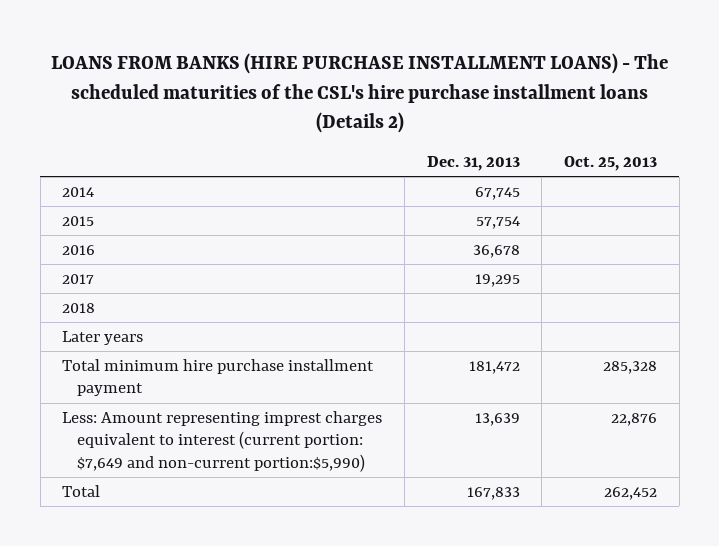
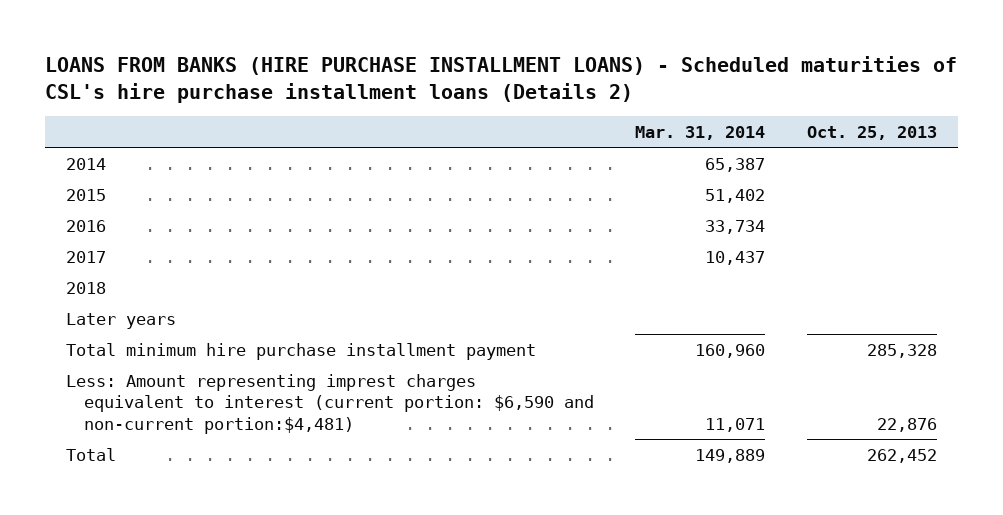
[50,53,668,134] LOANS FROM BANKS (HIRE PURCHASE INSTALLMENT LOANS) - The scheduled maturities of the CSL's hire purchase installment loans (Details 2) -> [45,56,958,103] LOANS FROM BANKS (HIRE PURCHASE INSTALLMENT LOANS) - Scheduled maturities of CSL's hire purchase installment loans (Details 2)
[426,156,520,172] Dec. 31, 2013 -> none
none -> [635,126,766,141] Mar. 31, 2014
[62,411,383,472] Less: Amount representing imprest charges equivalent to interest (current portion: $7,649 and non-current portion:$5,990) -> [66,373,595,434] Less: Amount representing imprest charges equivalent to interest (current portion: $6,590 and non-current portion:$4,481)

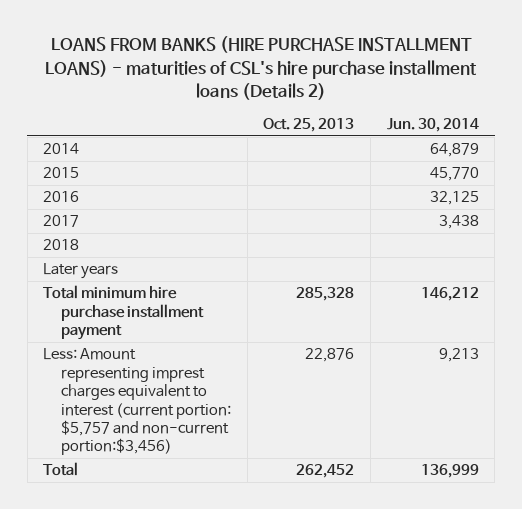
[45,56,958,103] LOANS FROM BANKS (HIRE PURCHASE INSTALLMENT LOANS) - Scheduled maturities of CSL's hire purchase installment loans (Details 2) -> [44,36,477,100] LOANS FROM BANKS (HIRE PURCHASE INSTALLMENT LOANS) - maturities of CSL's hire purchase installment loans (Details 2)
[635,126,766,141] Mar. 31, 2014 -> none
none -> [386,118,479,133] Jun. 30, 2014
[66,373,595,434] Less: Amount representing imprest charges equivalent to interest (current portion: $6,590 and non-current portion:$4,481) -> [43,348,232,456] Less: Amount representing imprest charges equivalent to interest (current portion: $5,757 and non-current portion:$3,456)

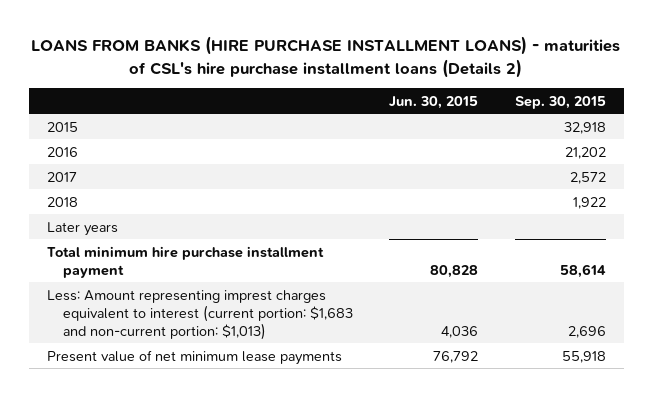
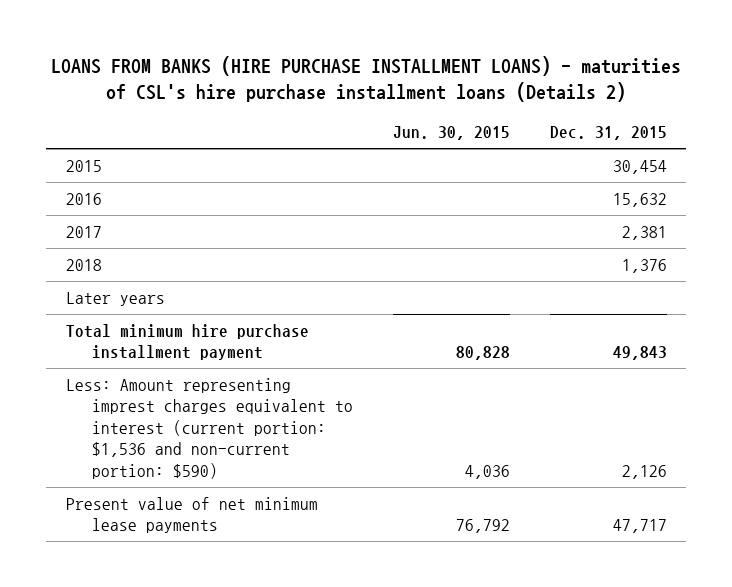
[515,95,607,109] Sep. 30, 2015 -> none
none -> [549,126,667,141] Dec. 31, 2015
[46,289,353,340] Less: Amount representing imprest charges equivalent to interest (current portion: $1,683 and non-current portion: $1,013) -> [65,377,353,480] Less: Amount representing imprest charges equivalent to interest (current portion: $1,536 and non-current portion: $590)

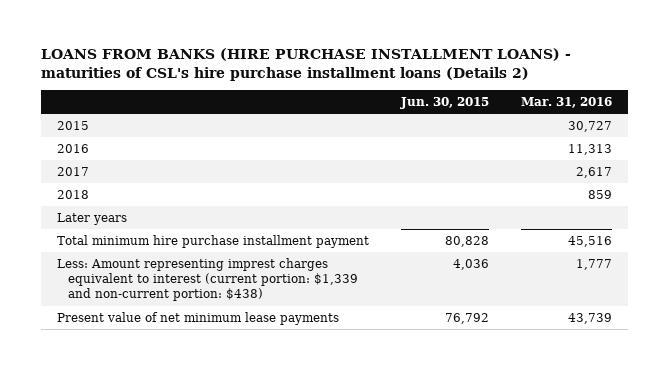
[549,126,667,141] Dec. 31, 2015 -> none
none -> [521,96,613,108] Mar. 31, 2016
[65,377,353,480] Less: Amount representing imprest charges equivalent to interest (current portion: $1,536 and non-current portion: $590) -> [57,258,358,302] Less: Amount representing imprest charges equivalent to interest (current portion: $1,339 and non-current portion: $438)

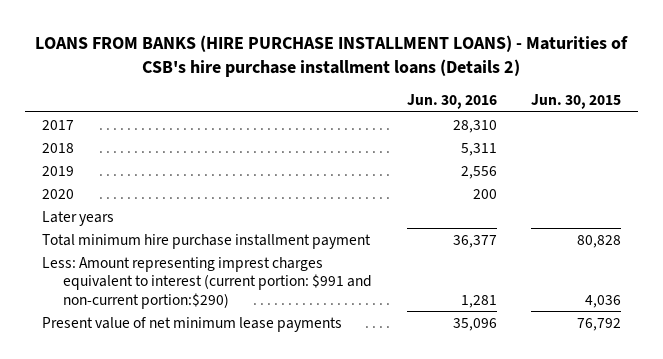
[41,48,572,81] LOANS FROM BANKS (HIRE PURCHASE INSTALLMENT LOANS) - maturities of CSL's hire purchase installment loans (Details 2) -> [35,34,629,78] LOANS FROM BANKS (HIRE PURCHASE INSTALLMENT LOANS) - Maturities of CSB's hire purchase installment loans (Details 2)
[521,96,613,108] Mar. 31, 2016 -> none
none -> [406,94,497,110] Jun. 30, 2016
[57,121,90,131] 2015 -> none
[57,144,90,154] 2016 -> none
none -> [41,165,74,176] 2019
none -> [41,188,74,199] 2020
[57,258,358,302] Less: Amount representing imprest charges equivalent to interest (current portion: $1,339 and non-current portion: $438) -> [41,256,373,309] Less: Amount representing imprest charges equivalent to interest (current portion: $991 and non-current portion:$290)

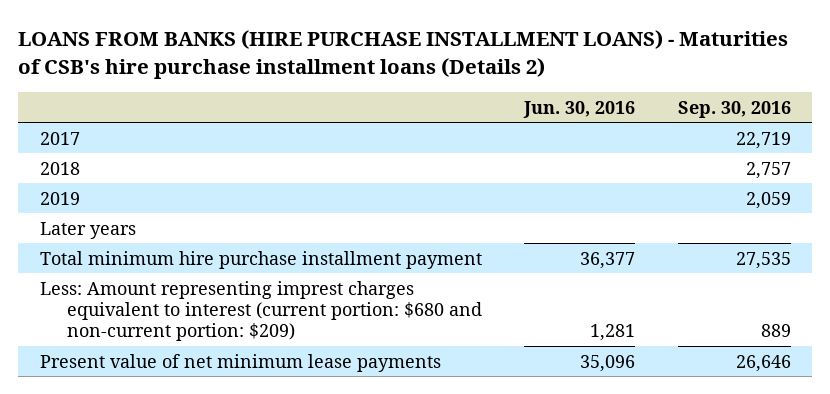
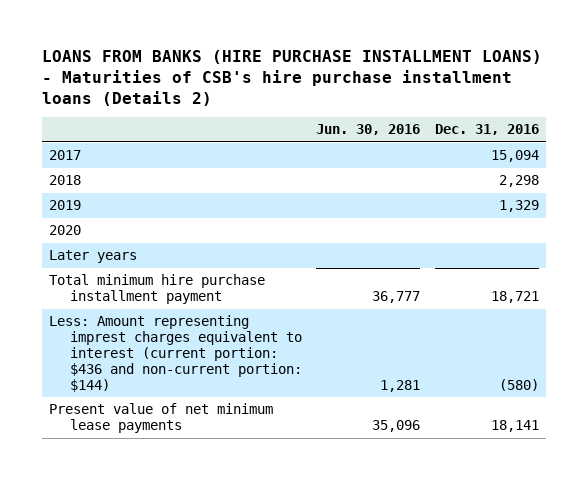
[677,100,791,118] Sep. 30, 2016 -> none
none -> [434,124,539,136] Dec. 31, 2016
none -> [48,225,81,236] 2020
[580,251,636,269] 36,377 -> [372,291,421,304] 36,777
[39,280,482,342] Less: Amount representing imprest charges equivalent to interest (current portion: $680 and non-current portion: $209) -> [48,315,302,392] Less: Amount representing imprest charges equivalent to interest (current portion: $436 and non-current portion: $144)

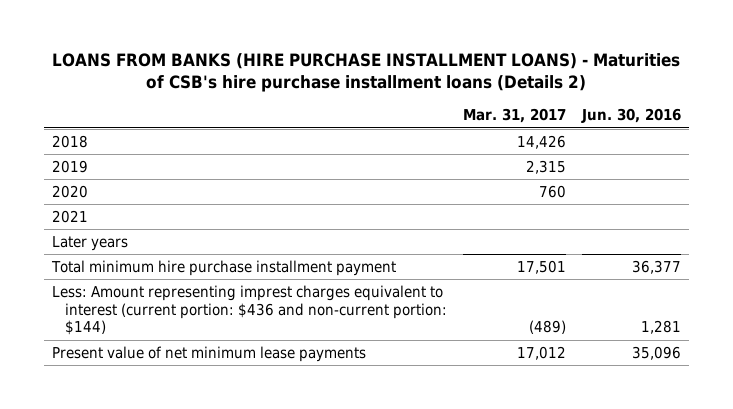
[434,124,539,136] Dec. 31, 2016 -> none
none -> [462,108,566,124] Mar. 31, 2017
[48,150,81,161] 2017 -> none
none -> [51,209,88,223] 2021
[372,291,421,304] 36,777 -> [631,259,681,274] 36,377

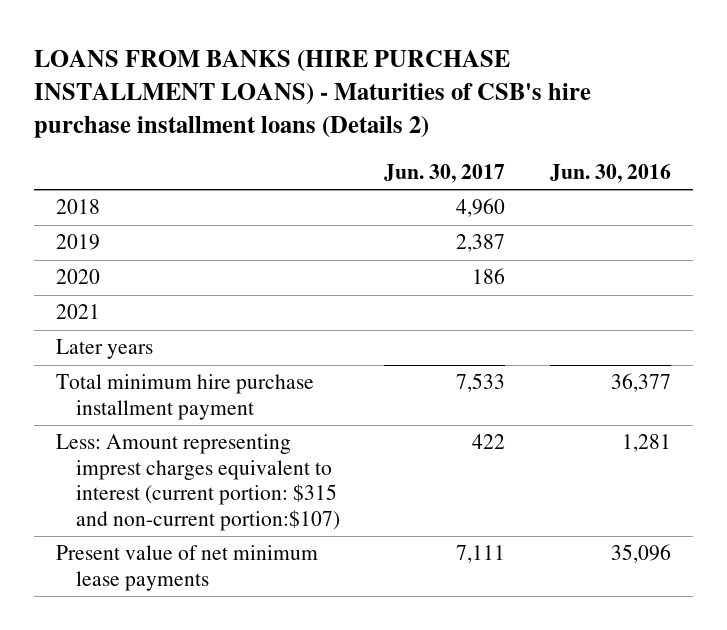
[462,108,566,124] Mar. 31, 2017 -> none
none -> [384,163,506,183] Jun. 30, 2017
[51,284,447,336] Less: Amount representing imprest charges equivalent to interest (current portion: $436 and non-current portion: $144) -> [56,434,340,531] Less: Amount representing imprest charges equivalent to interest (current portion: $315 and non-current portion:$107)

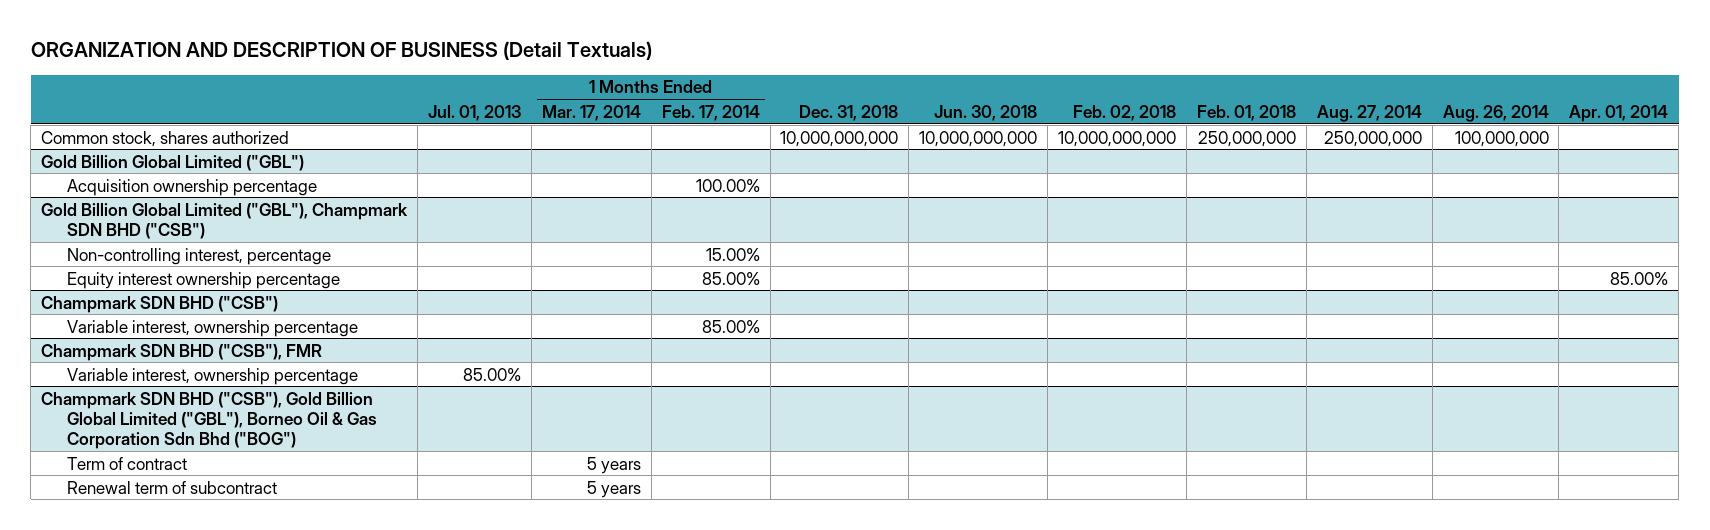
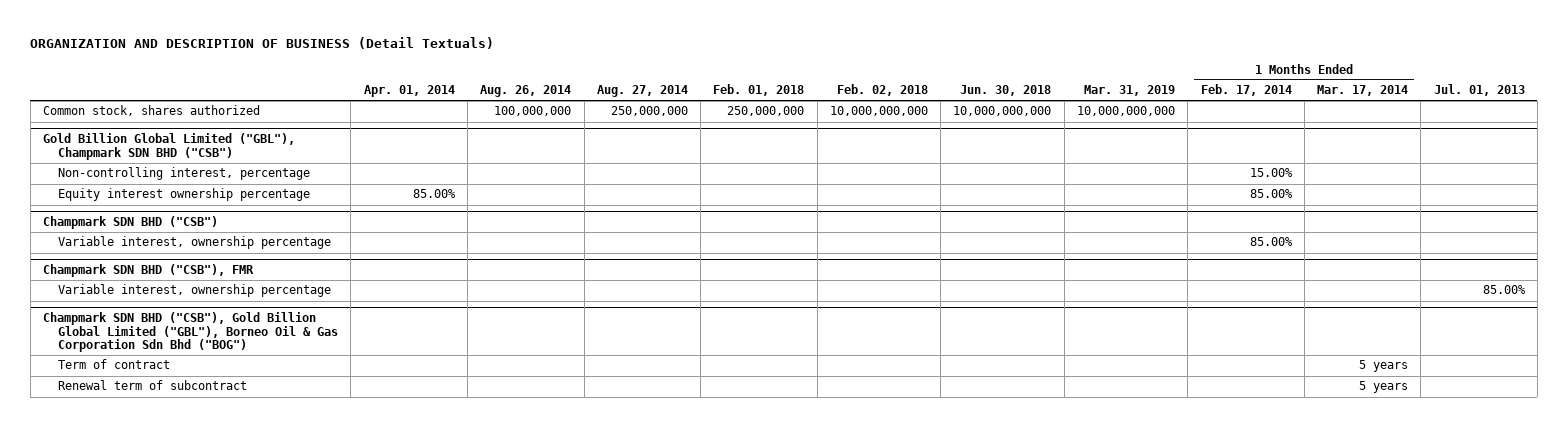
[799,104,899,121] Dec. 31, 2018 -> none
none -> [1084,85,1176,97] Mar. 31, 2019
[41,154,305,171] Gold Billion Global Limited ("GBL") -> none
[66,178,317,196] Acquisition ownership percentage -> none

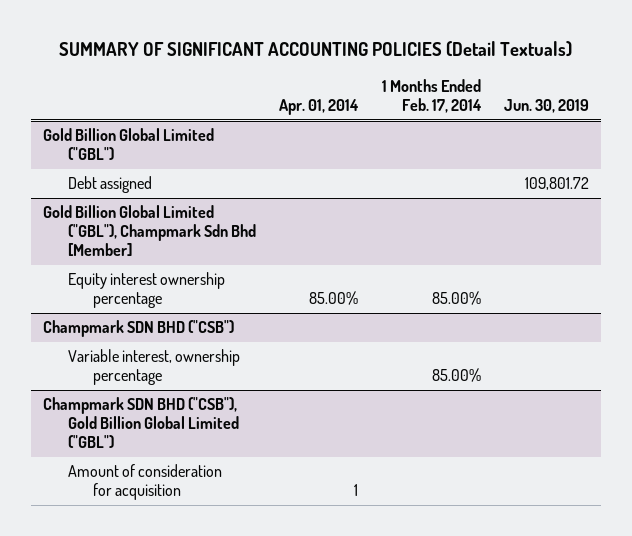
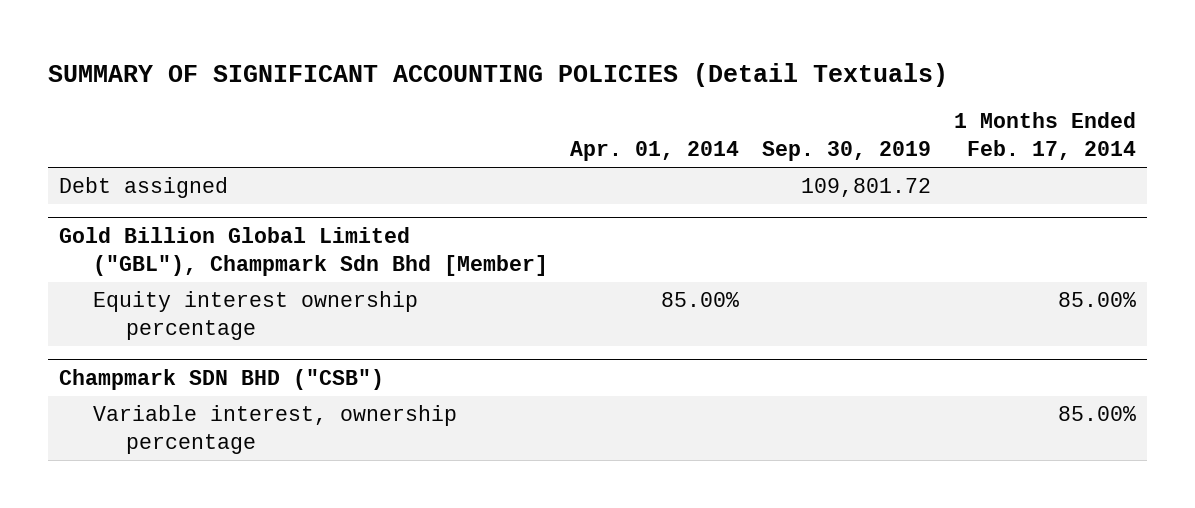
[504,99,590,114] Jun. 30, 2019 -> none
none -> [761,141,931,162] Sep. 30, 2019
[42,128,214,161] Gold Billion Global Limited ("GBL") -> none
[68,176,153,194] Debt assigned -> none
none -> [59,177,229,199] Debt assigned
[42,397,240,449] Champmark SDN BHD ("CSB"), Gold Billion Global Limited ("GBL") -> none
[68,464,223,501] Amount of consideration for acquisition -> none

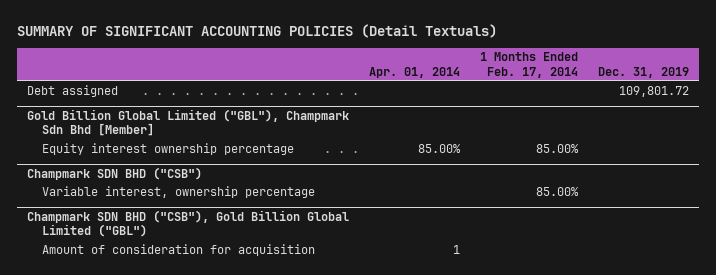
[761,141,931,162] Sep. 30, 2019 -> none
none -> [597,66,689,78] Dec. 31, 2019
none -> [26,209,349,237] Champmark SDN BHD ("CSB"), Gold Billion Global Limited ("GBL")
none -> [41,243,315,256] Amount of consideration for acquisition

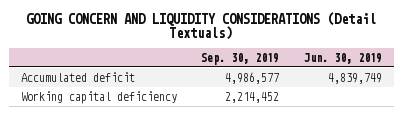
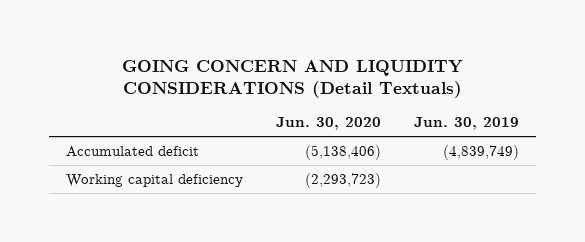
[201,52,280,65] Sep. 30, 2019 -> none
none -> [276,117,382,131] Jun. 30, 2020
[327,72,382,84] 4,839,749 -> [443,145,520,161] (4,839,749)

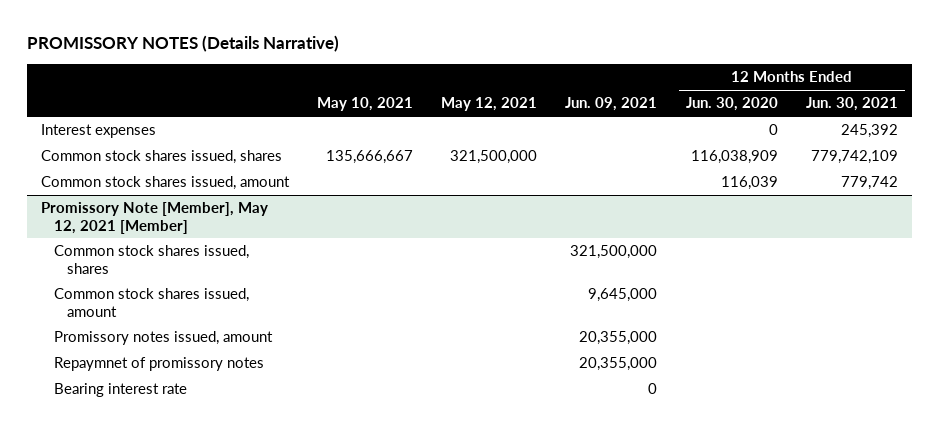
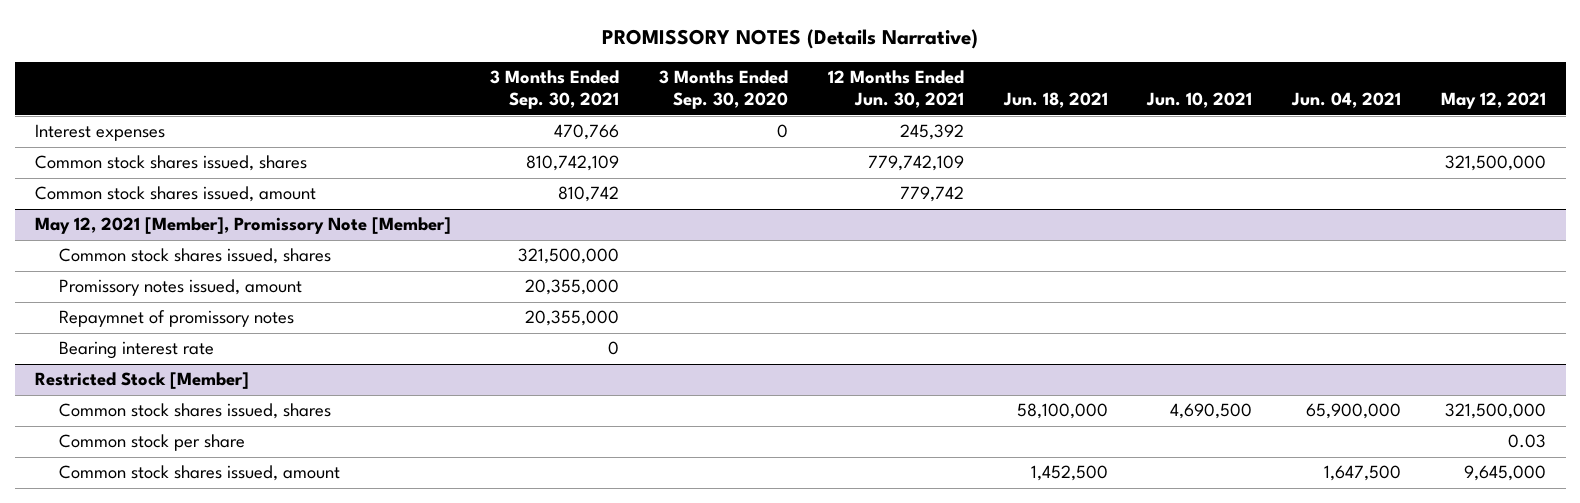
[316,97,413,112] May 10, 2021 -> none
[565,97,658,112] Jun. 09, 2021 -> none
[685,97,778,112] Jun. 30, 2020 -> none
none -> [490,70,620,110] 3 Months Ended Sep. 30, 2021
none -> [659,70,789,110] 3 Months Ended Sep. 30, 2020
none -> [1002,92,1108,109] Jun. 18, 2021
none -> [1146,92,1253,109] Jun. 10, 2021
none -> [1291,92,1402,109] Jun. 04, 2021
[40,202,268,234] Promissory Note [Member], May 12, 2021 [Member] -> [34,217,451,235] May 12, 2021 [Member], Promissory Note [Member]
[53,288,249,317] Common stock shares issued, amount -> none
none -> [34,372,249,390] Restricted Stock [Member]
none -> [58,403,331,420] Common stock shares issued, shares
none -> [58,434,245,452] Common stock per share
none -> [58,465,340,482] Common stock shares issued, amount

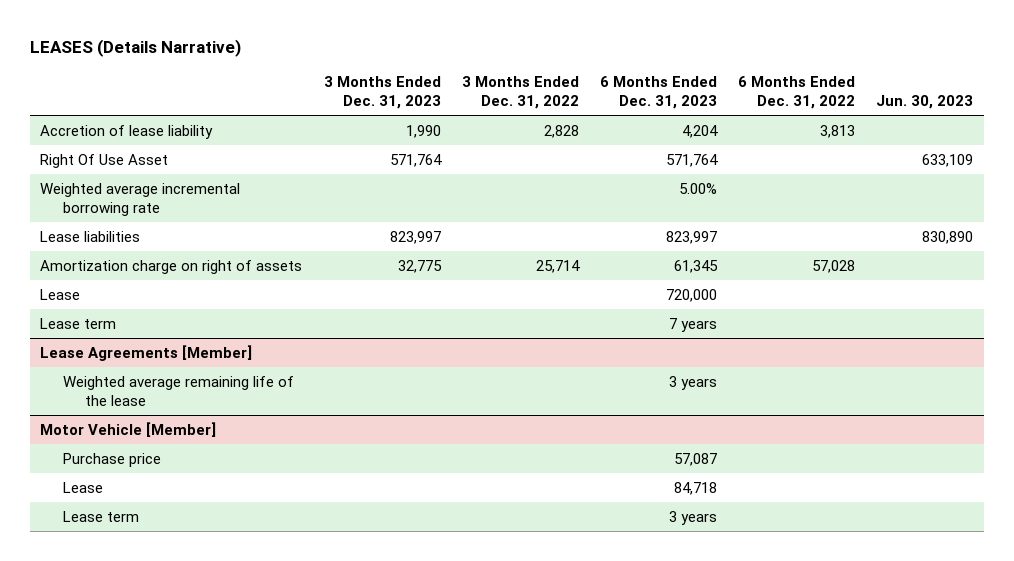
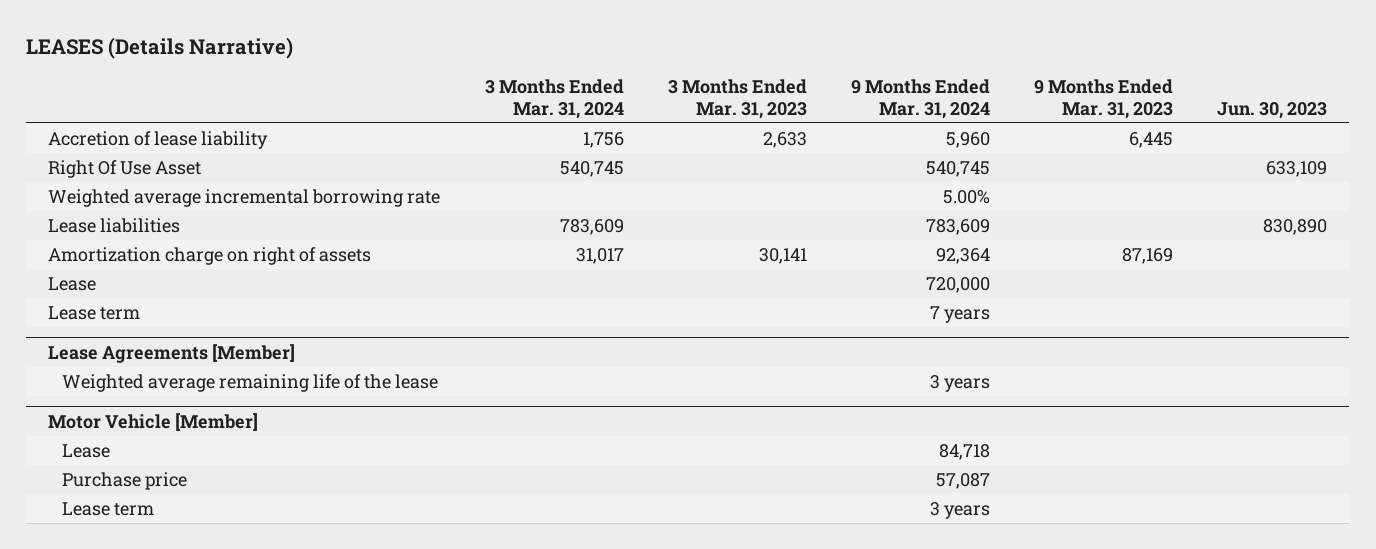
[323,76,441,110] 3 Months Ended Dec. 31, 2023 -> none
[461,76,579,110] 3 Months Ended Dec. 31, 2022 -> none
[599,76,717,110] 6 Months Ended Dec. 31, 2023 -> none
[737,76,855,110] 6 Months Ended Dec. 31, 2022 -> none
none -> [484,79,624,119] 3 Months Ended Mar. 31, 2024
none -> [667,79,807,119] 3 Months Ended Mar. 31, 2023
none -> [850,79,990,119] 9 Months Ended Mar. 31, 2024
none -> [1034,79,1174,119] 9 Months Ended Mar. 31, 2023
[62,452,161,467] Purchase price -> [61,471,187,490] Purchase price

